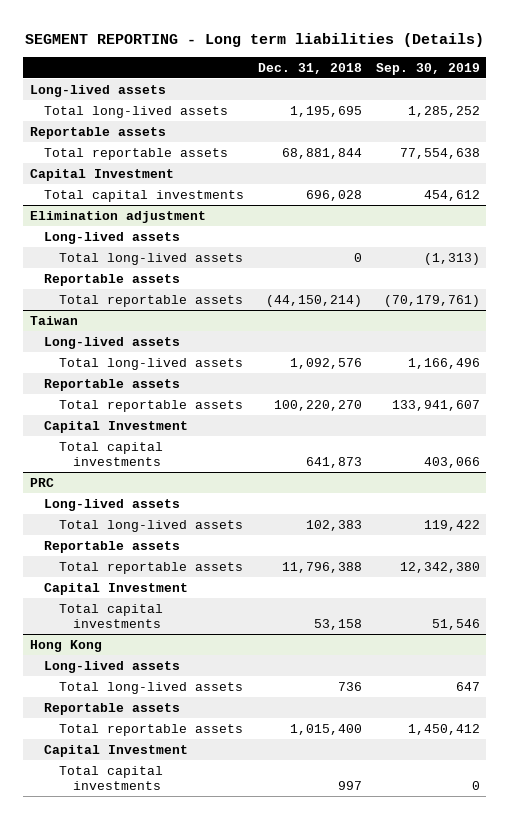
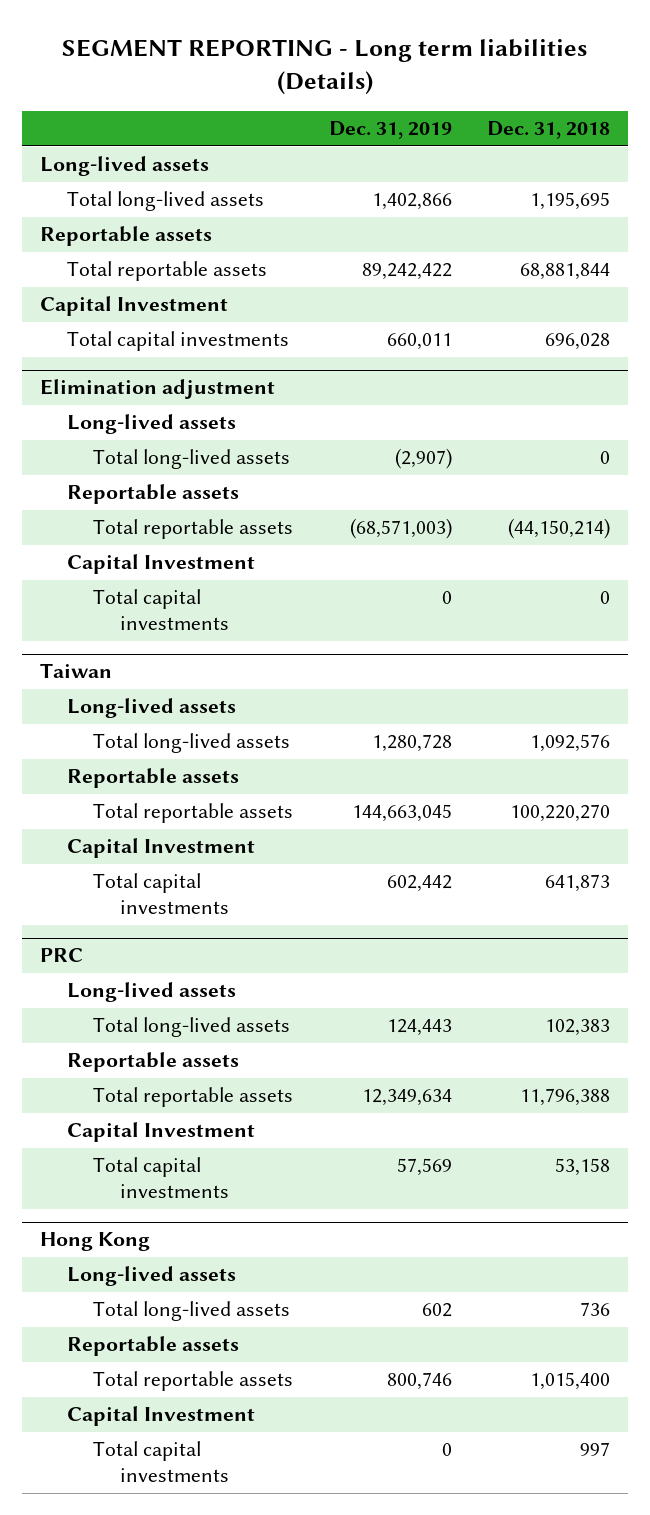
[375,62,480,75] Sep. 30, 2019 -> none
none -> [328,121,452,140] Dec. 31, 2019
none -> [66,554,255,575] Capital Investment
none -> [93,589,230,631] Total capital investments

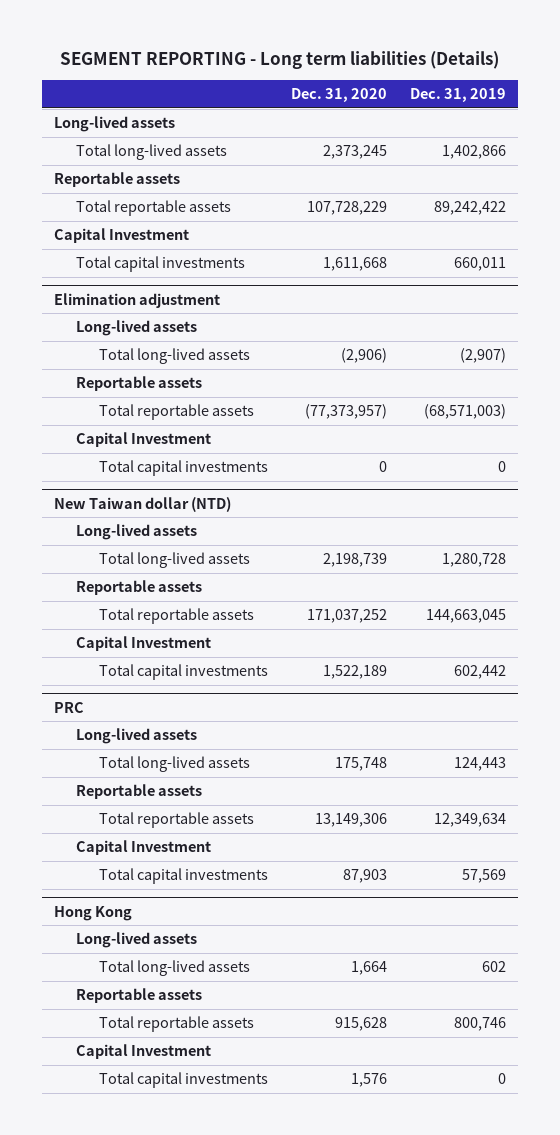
[487,121,611,140] Dec. 31, 2018 -> none
none -> [291,87,388,102] Dec. 31, 2020
[39,663,112,679] Taiwan -> [53,496,231,512] New Taiwan dollar (NTD)

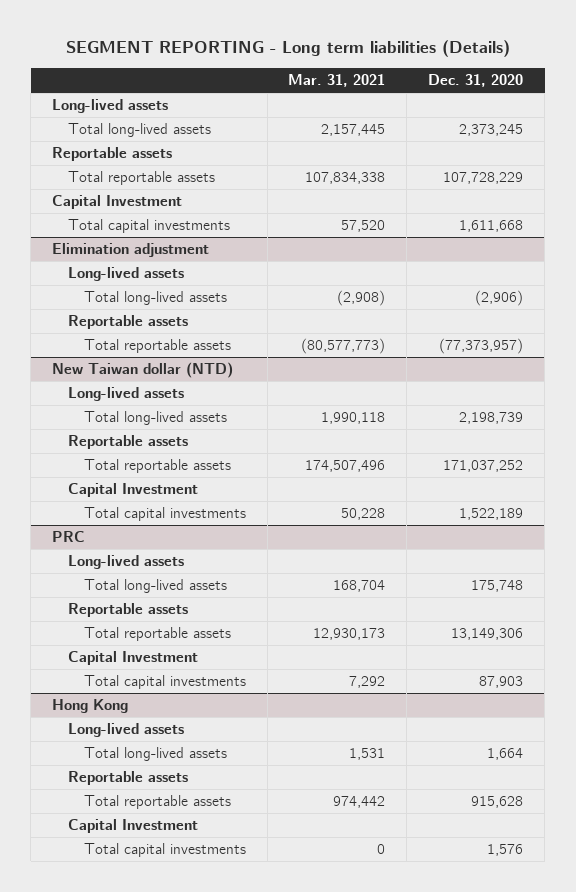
[410,87,507,102] Dec. 31, 2019 -> none
none -> [288,73,386,87] Mar. 31, 2021
[76,432,212,448] Capital Investment -> none
[98,460,268,477] Total capital investments -> none

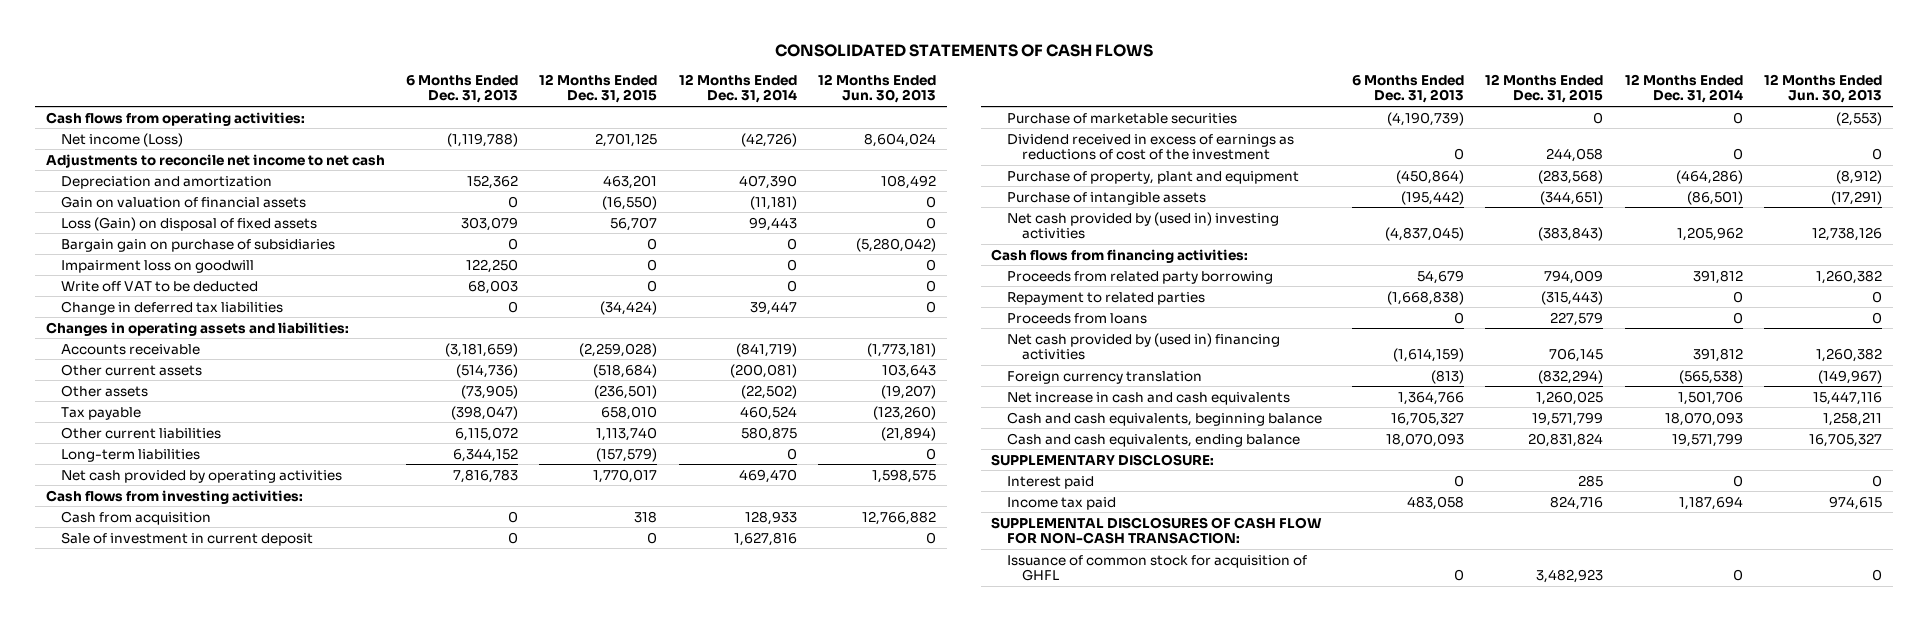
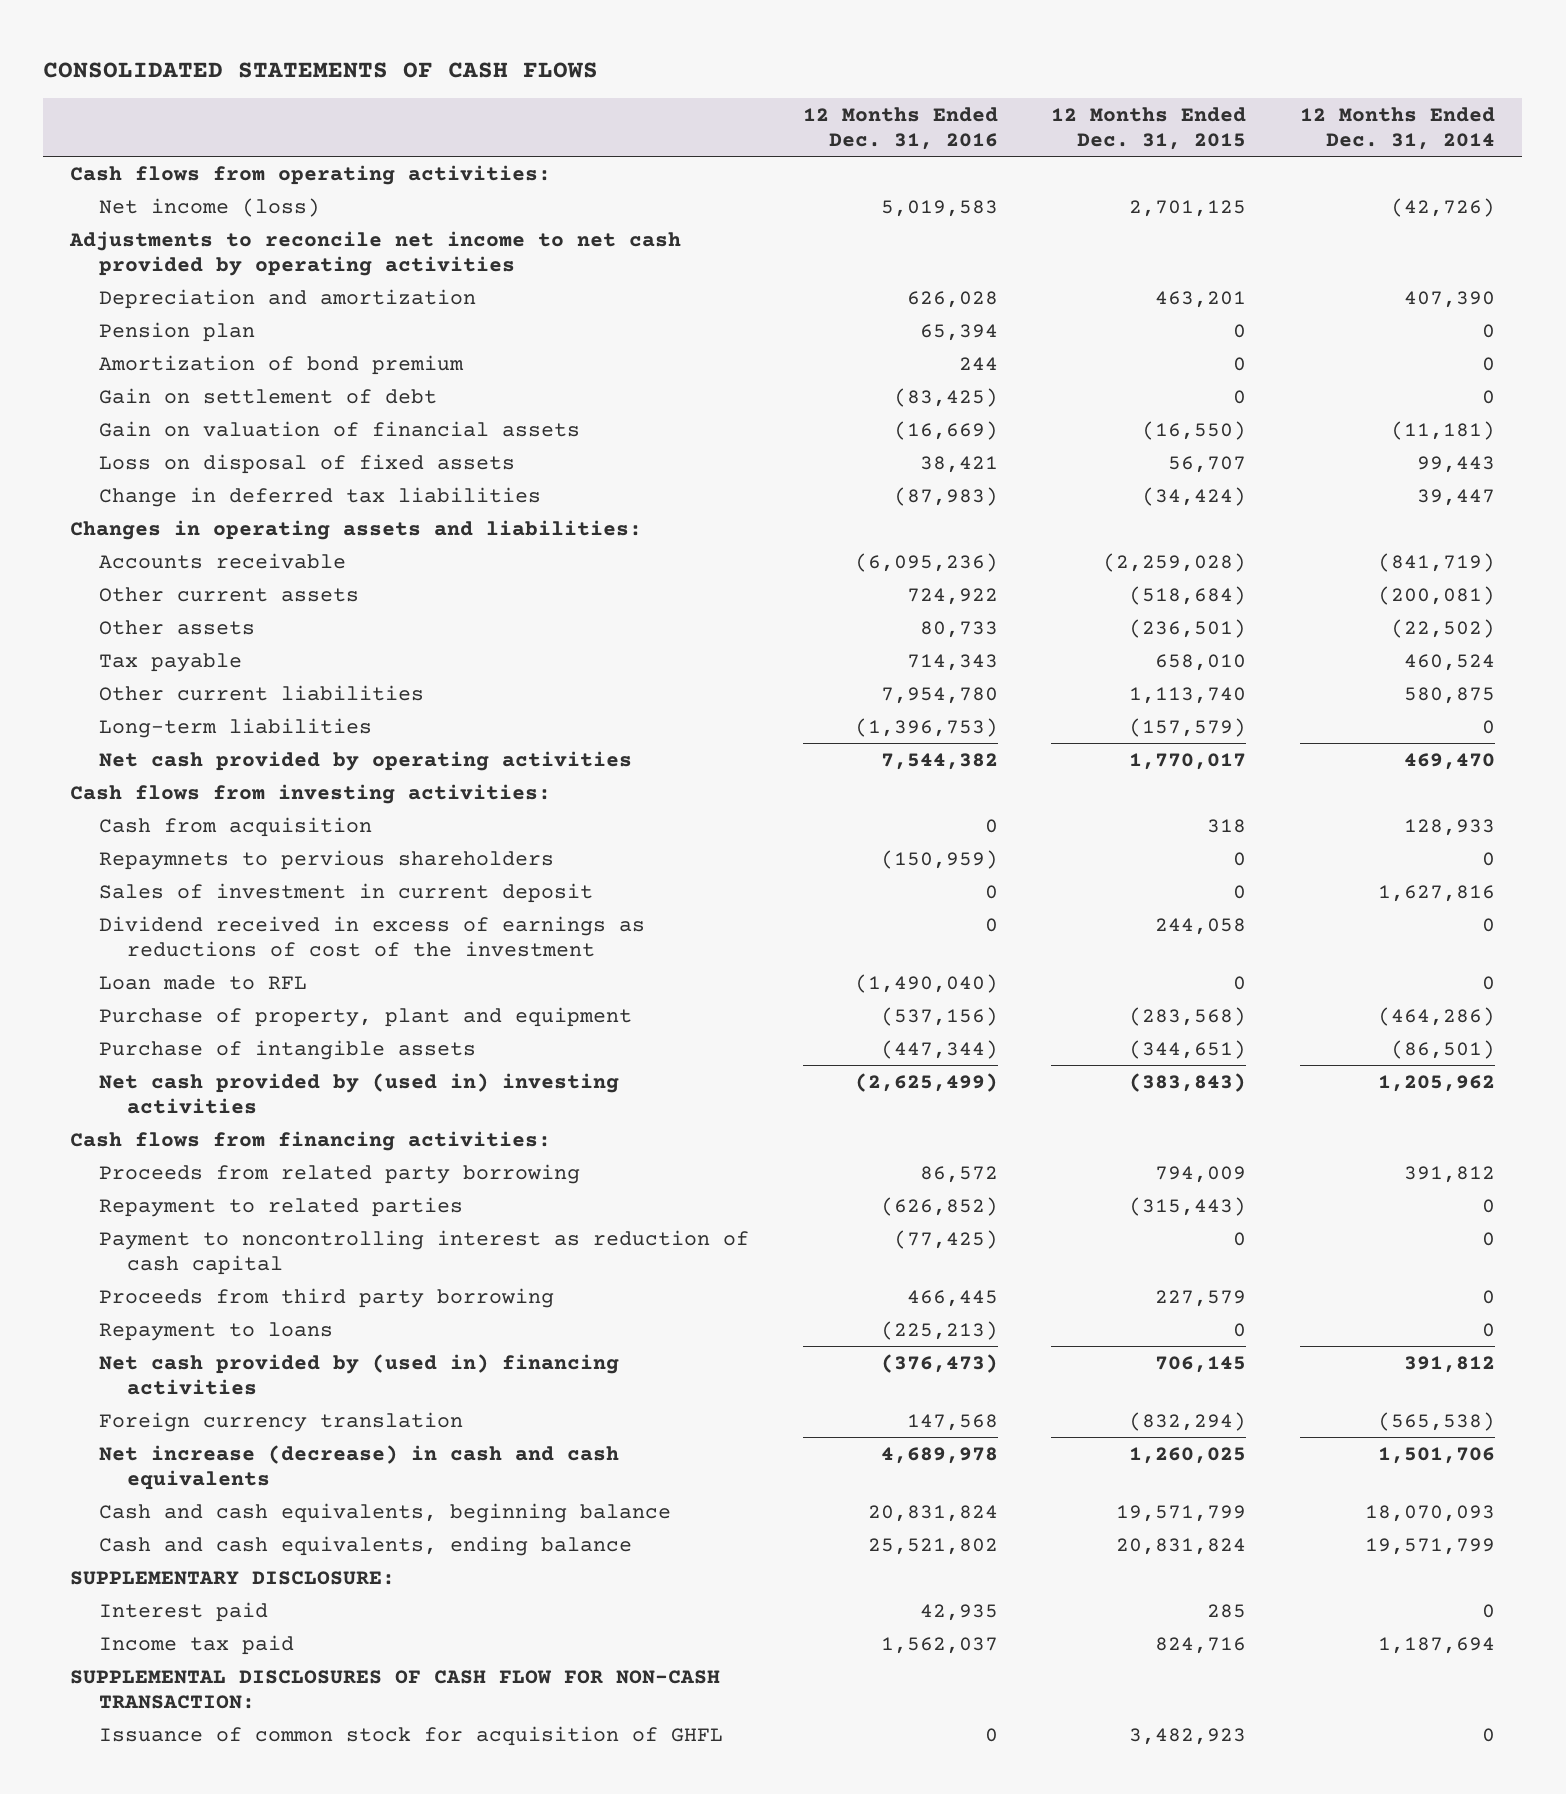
[406,74,519,104] 6 Months Ended Dec. 31, 2013 -> none
[818,73,937,104] 12 Months Ended Jun. 30, 2013 -> none
none -> [802,106,998,151] 12 Months Ended Dec. 31, 2016
[61,132,184,147] Net income (Loss) -> [98,197,320,217] Net income (loss)
[45,153,385,168] Adjustments to reconcile net income to net cash -> [69,230,682,277] Adjustments to reconcile net income to net cash provided by operating activities
none -> [98,321,255,342] Pension plan
none -> [98,354,464,375] Amortization of bond premium
none -> [98,387,437,404] Gain on settlement of debt
[61,238,336,252] Bargain gain on purchase of subsidiaries -> none
[61,259,255,273] Impairment loss on goodwill -> none
[61,280,259,292] Write off VAT to be deducted -> none
[61,216,318,231] Loss (Gain) on disposal of fixed assets -> [98,453,515,474] Loss on disposal of fixed assets
[1006,112,1237,124] Purchase of marketable securities -> none
none -> [98,849,554,870] Repaymnets to pervious shareholders
[61,531,314,546] Sale of investment in current deposit -> [98,882,593,903] Sales of investment in current deposit
none -> [98,974,307,990] Loan made to RFL
none -> [98,1229,749,1276] Payment to noncontrolling interest as reduction of cash capital
[1006,312,1147,324] Proceeds from loans -> [98,1287,554,1308] Proceeds from third party borrowing
none -> [98,1321,333,1341] Repayment to loans
[1006,391,1290,405] Net increase in cash and cash equivalents -> [98,1444,619,1491] Net increase (decrease) in cash and cash equivalents

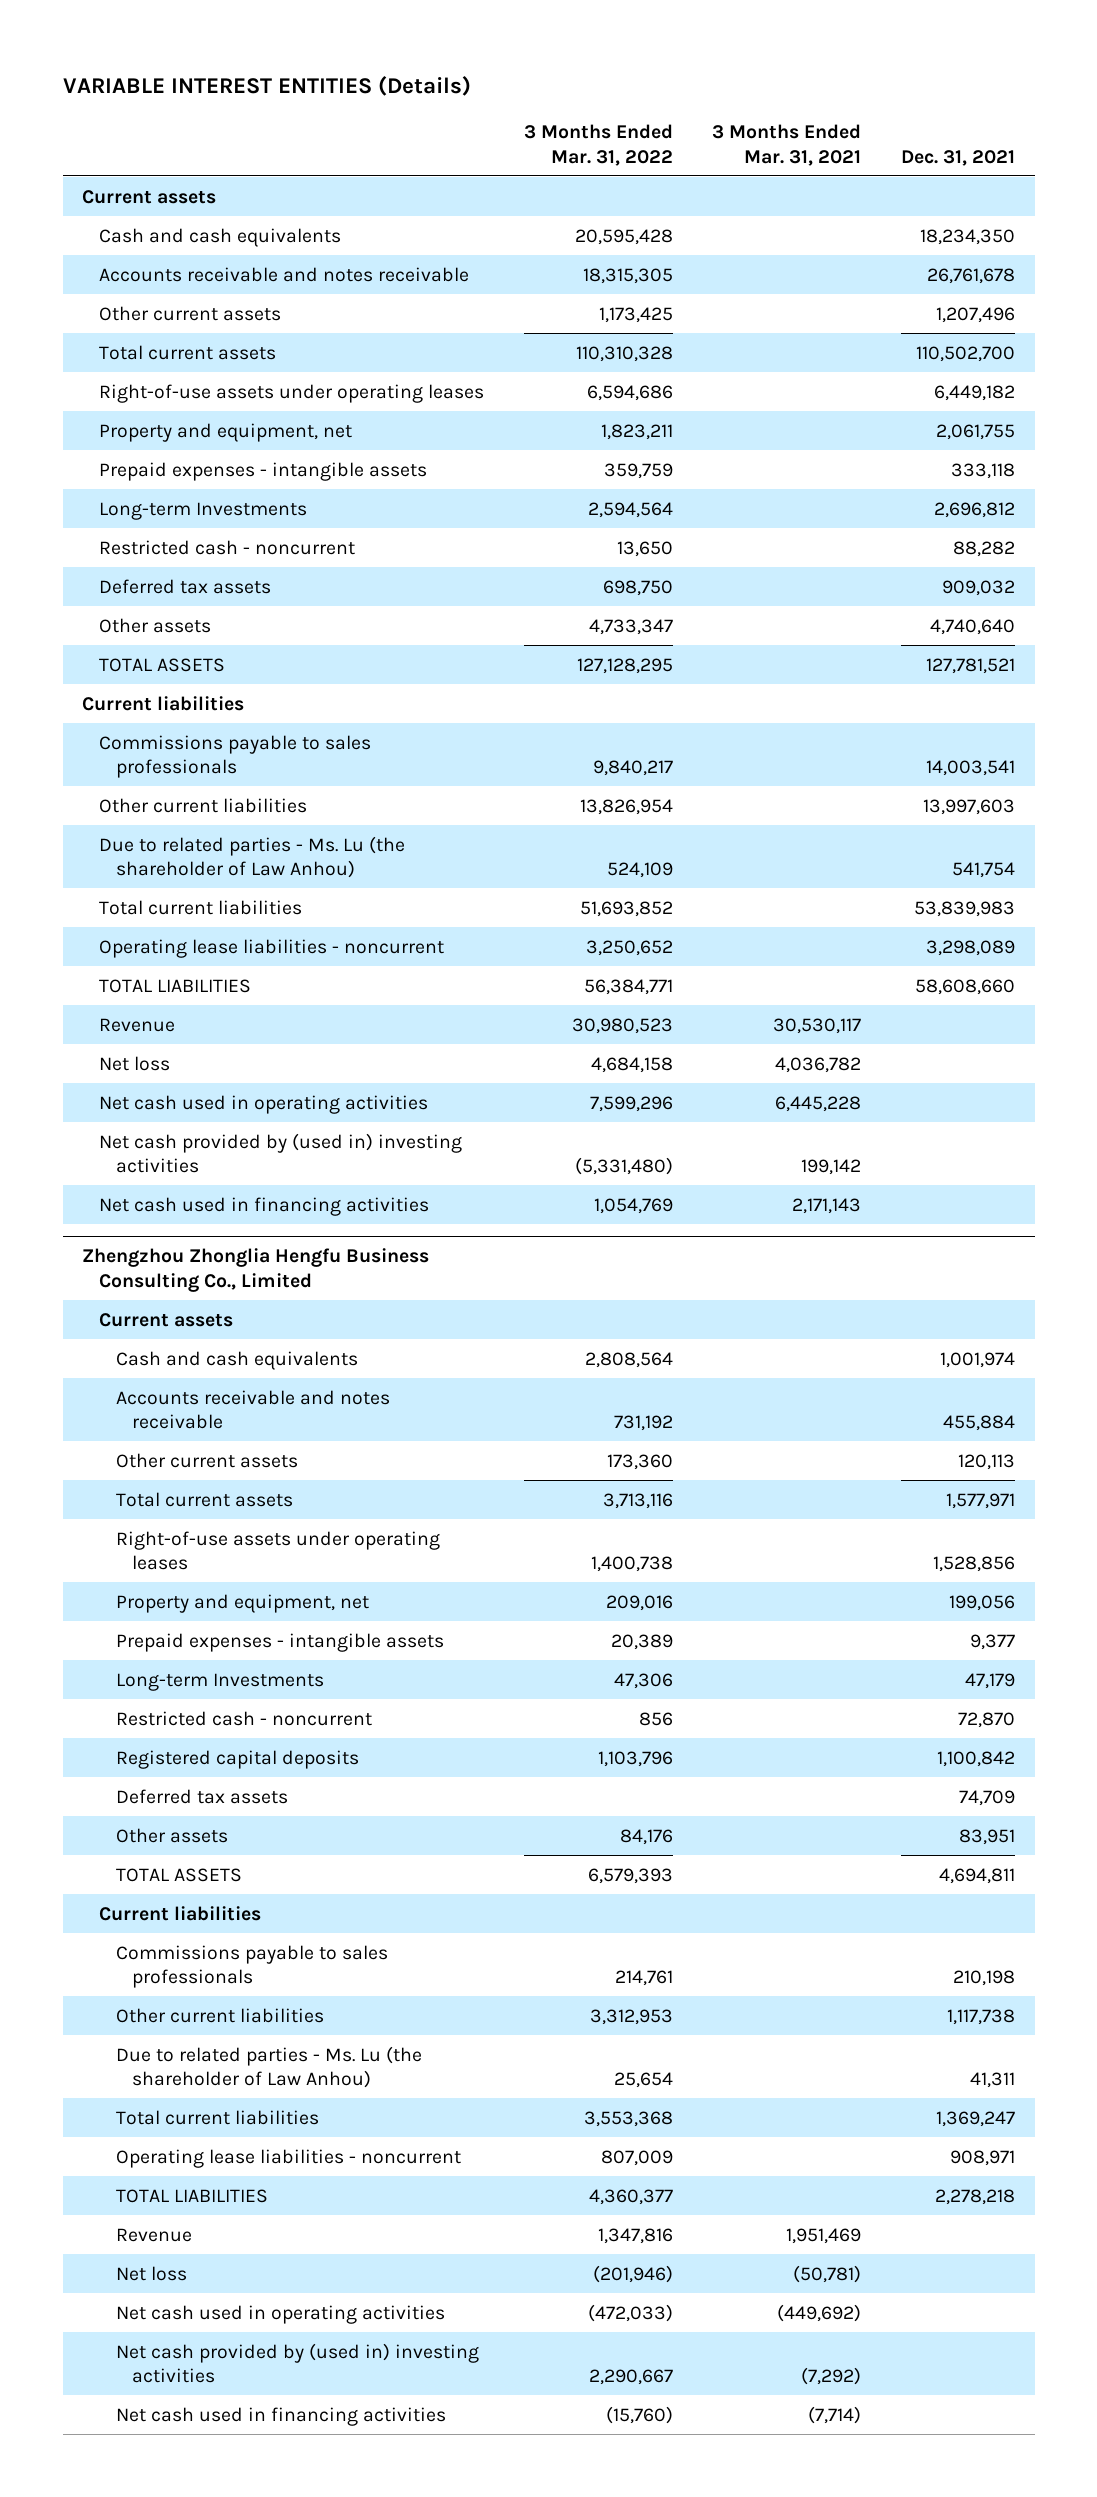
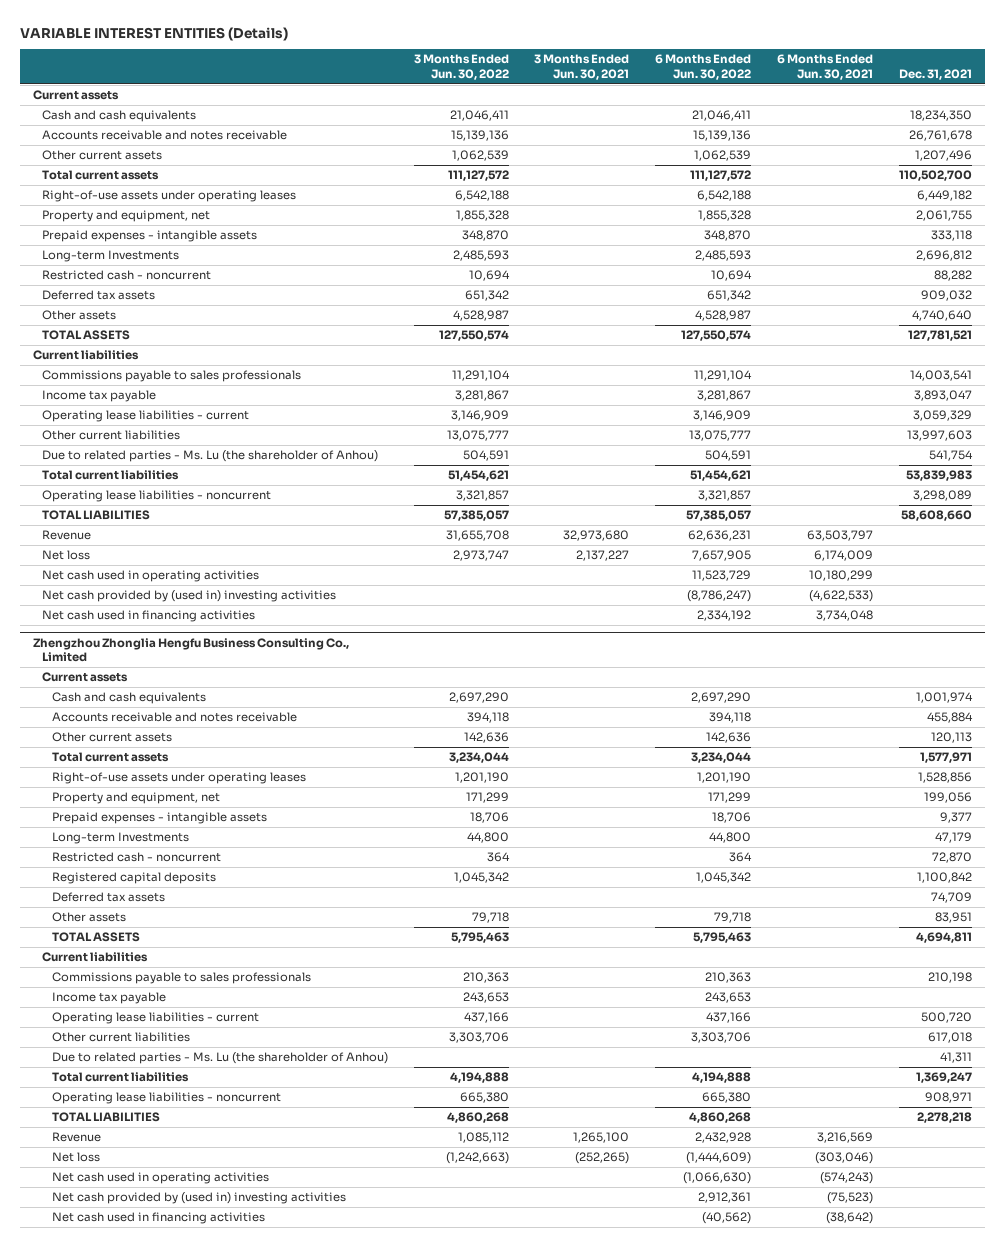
[523,124,673,166] 3 Months Ended Mar. 31, 2022 -> none
[712,124,862,166] 3 Months Ended Mar. 31, 2021 -> none
none -> [413,54,509,81] 3 Months Ended Jun. 30, 2022
none -> [534,54,630,81] 3 Months Ended Jun. 30, 2021
none -> [655,54,752,81] 6 Months Ended Jun. 30, 2022
none -> [777,54,874,81] 6 Months Ended Jun. 30, 2021
none -> [42,390,157,403] Income tax payable
none -> [42,410,250,423] Operating lease liabilities - current
[99,835,406,879] Due to related parties - Ms. Lu (the shareholder of Law Anhou) -> [42,450,379,463] Due to related parties - Ms. Lu (the shareholder of Anhou)
none -> [51,992,166,1005] Income tax payable
none -> [51,1012,259,1025] Operating lease liabilities - current
[947,2008,1016,2025] 1,117,738 -> [928,1032,973,1044] 617,018
[115,2045,422,2089] Due to related parties - Ms. Lu (the shareholder of Law Anhou) -> [51,1052,388,1065] Due to related parties - Ms. Lu (the shareholder of Anhou)

